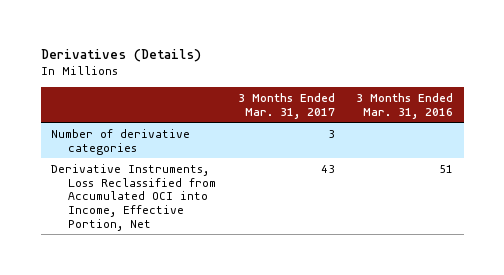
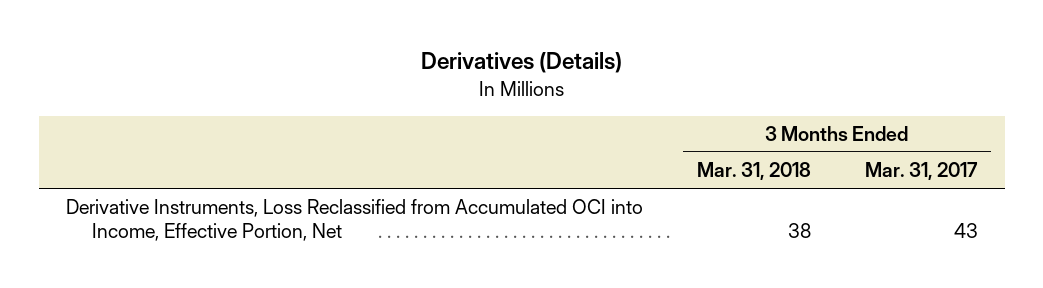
[355,93,453,119] 3 Months Ended Mar. 31, 2016 -> none
none -> [696,162,811,181] Mar. 31, 2018
[51,128,191,155] Number of derivative categories -> none

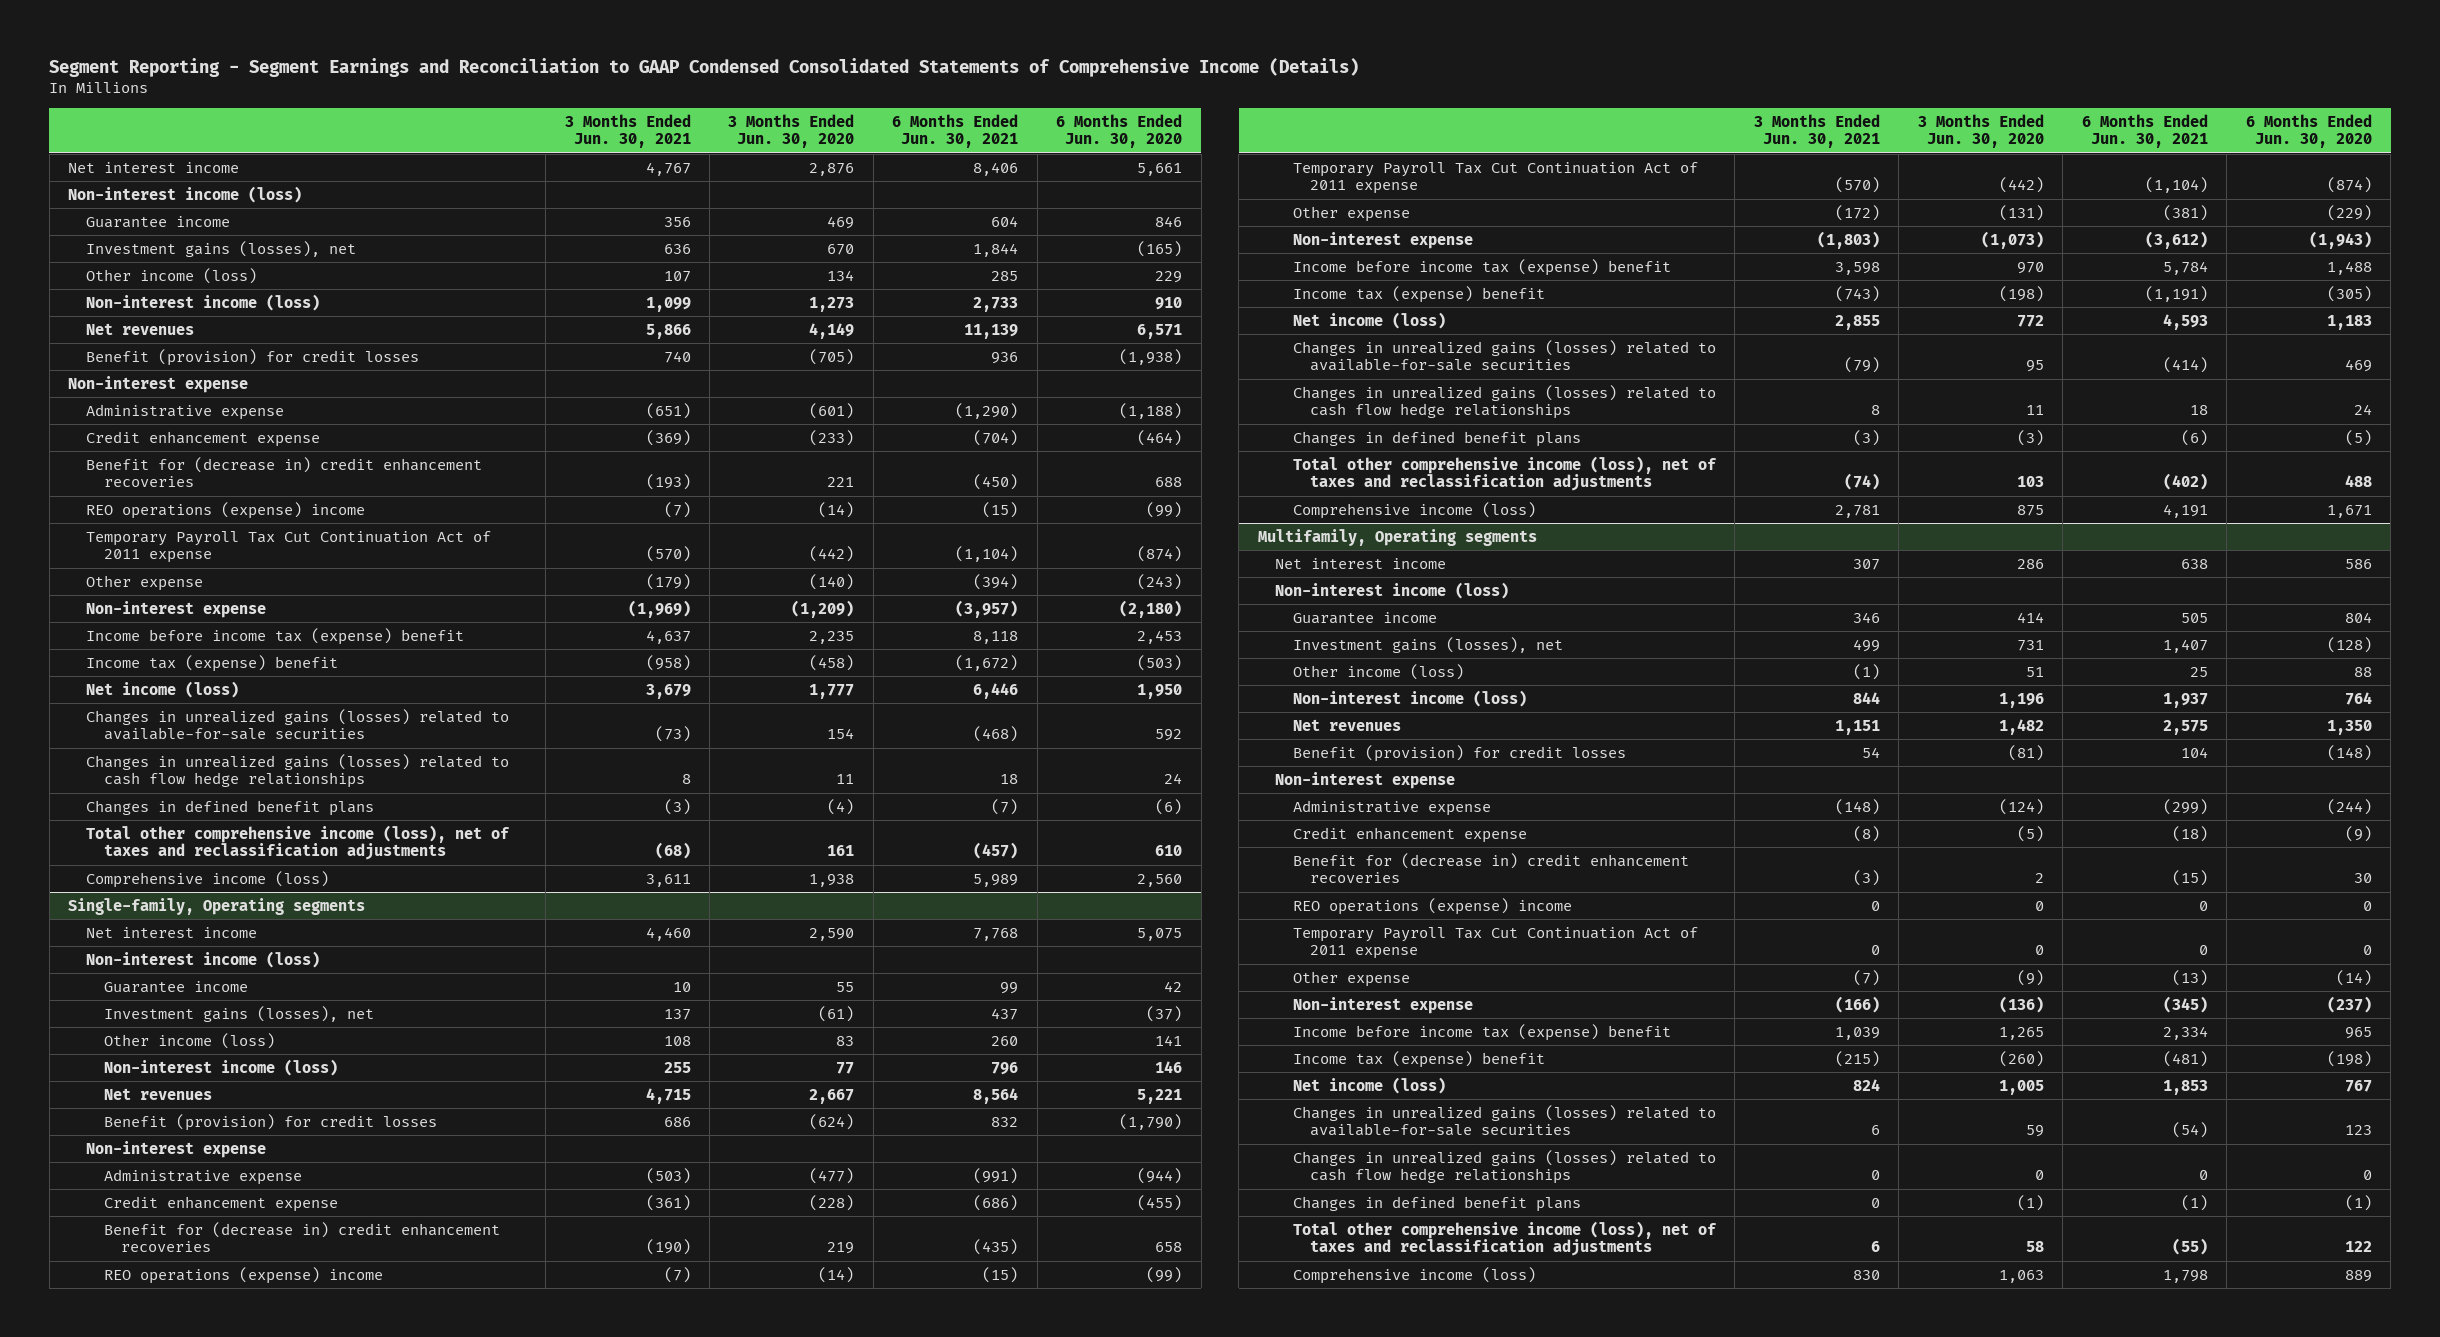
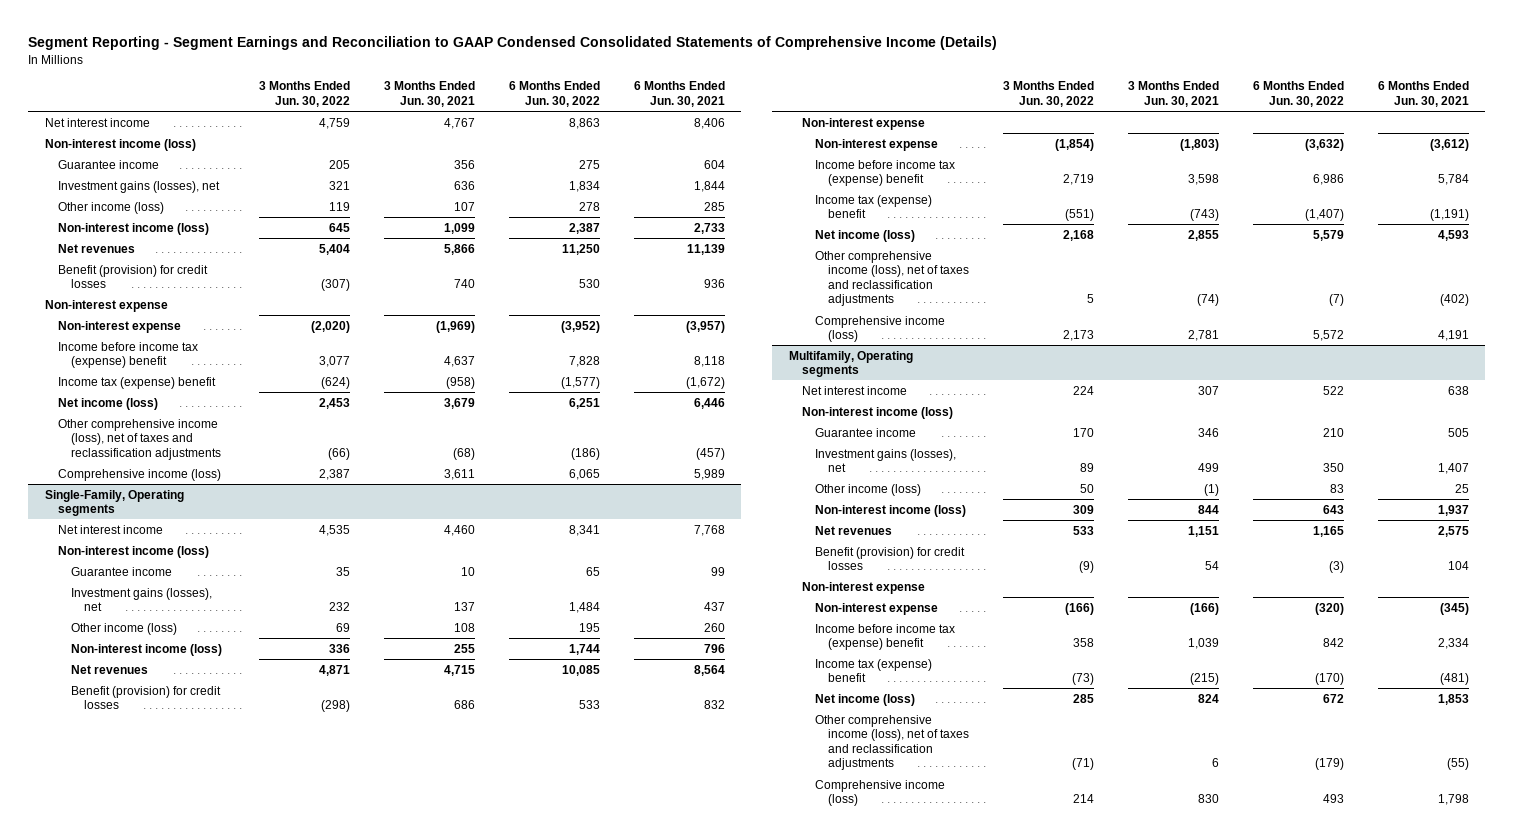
[728,113,855,149] 3 Months Ended Jun. 30, 2020 -> none
[1056,113,1183,149] 6 Months Ended Jun. 30, 2020 -> none
none -> [259,81,351,107] 3 Months Ended Jun. 30, 2022
none -> [508,81,600,107] 6 Months Ended Jun. 30, 2022
[85,403,284,420] Administrative expense -> none
[85,430,320,447] Credit enhancement expense -> none
[85,456,482,488] Benefit for (decrease in) credit enhancement recoveries -> none
[85,501,365,519] REO operations (expense) income -> none
[85,530,491,564] Temporary Payroll Tax Cut Continuation Act of 2011 expense -> none
[85,574,203,591] Other expense -> none
[85,708,509,741] Changes in unrealized gains (losses) related to available-for-sale securities -> none
[85,753,509,789] Changes in unrealized gains (losses) related to cash flow hedge relationships -> none
[85,799,374,816] Changes in defined benefit plans -> none
[85,824,510,861] Total other comprehensive income (loss), net of taxes and reclassification adjustments -> [58,418,222,460] Other comprehensive income (loss), net of taxes and reclassification adjustments
[68,897,366,915] Single-family, Operating segments -> [44,489,184,517] Single-Family, Operating segments
[103,1168,302,1185] Administrative expense -> none
[103,1195,338,1212] Credit enhancement expense -> none
[103,1221,500,1253] Benefit for (decrease in) credit enhancement recoveries -> none
[103,1266,383,1284] REO operations (expense) income -> none
[1292,161,1698,195] Temporary Payroll Tax Cut Continuation Act of 2011 expense -> none
[1292,205,1410,222] Other expense -> none
[1292,339,1716,372] Changes in unrealized gains (losses) related to available-for-sale securities -> none
[1292,384,1716,420] Changes in unrealized gains (losses) related to cash flow hedge relationships -> none
[1292,430,1581,447] Changes in defined benefit plans -> none
[1292,455,1717,492] Total other comprehensive income (loss), net of taxes and reclassification adjustments -> [815,250,970,307] Other comprehensive income (loss), net of taxes and reclassification adjustments
[1292,799,1491,816] Administrative expense -> none
[1292,826,1527,843] Credit enhancement expense -> none
[1292,852,1689,884] Benefit for (decrease in) credit enhancement recoveries -> none
[1292,897,1572,915] REO operations (expense) income -> none
[1292,926,1698,960] Temporary Payroll Tax Cut Continuation Act of 2011 expense -> none
[1292,970,1410,987] Other expense -> none
[1292,1104,1716,1137] Changes in unrealized gains (losses) related to available-for-sale securities -> none
[1292,1149,1716,1185] Changes in unrealized gains (losses) related to cash flow hedge relationships -> none
[1292,1195,1581,1212] Changes in defined benefit plans -> none
[1292,1220,1717,1257] Total other comprehensive income (loss), net of taxes and reclassification adjustments -> [815,714,970,771] Other comprehensive income (loss), net of taxes and reclassification adjustments

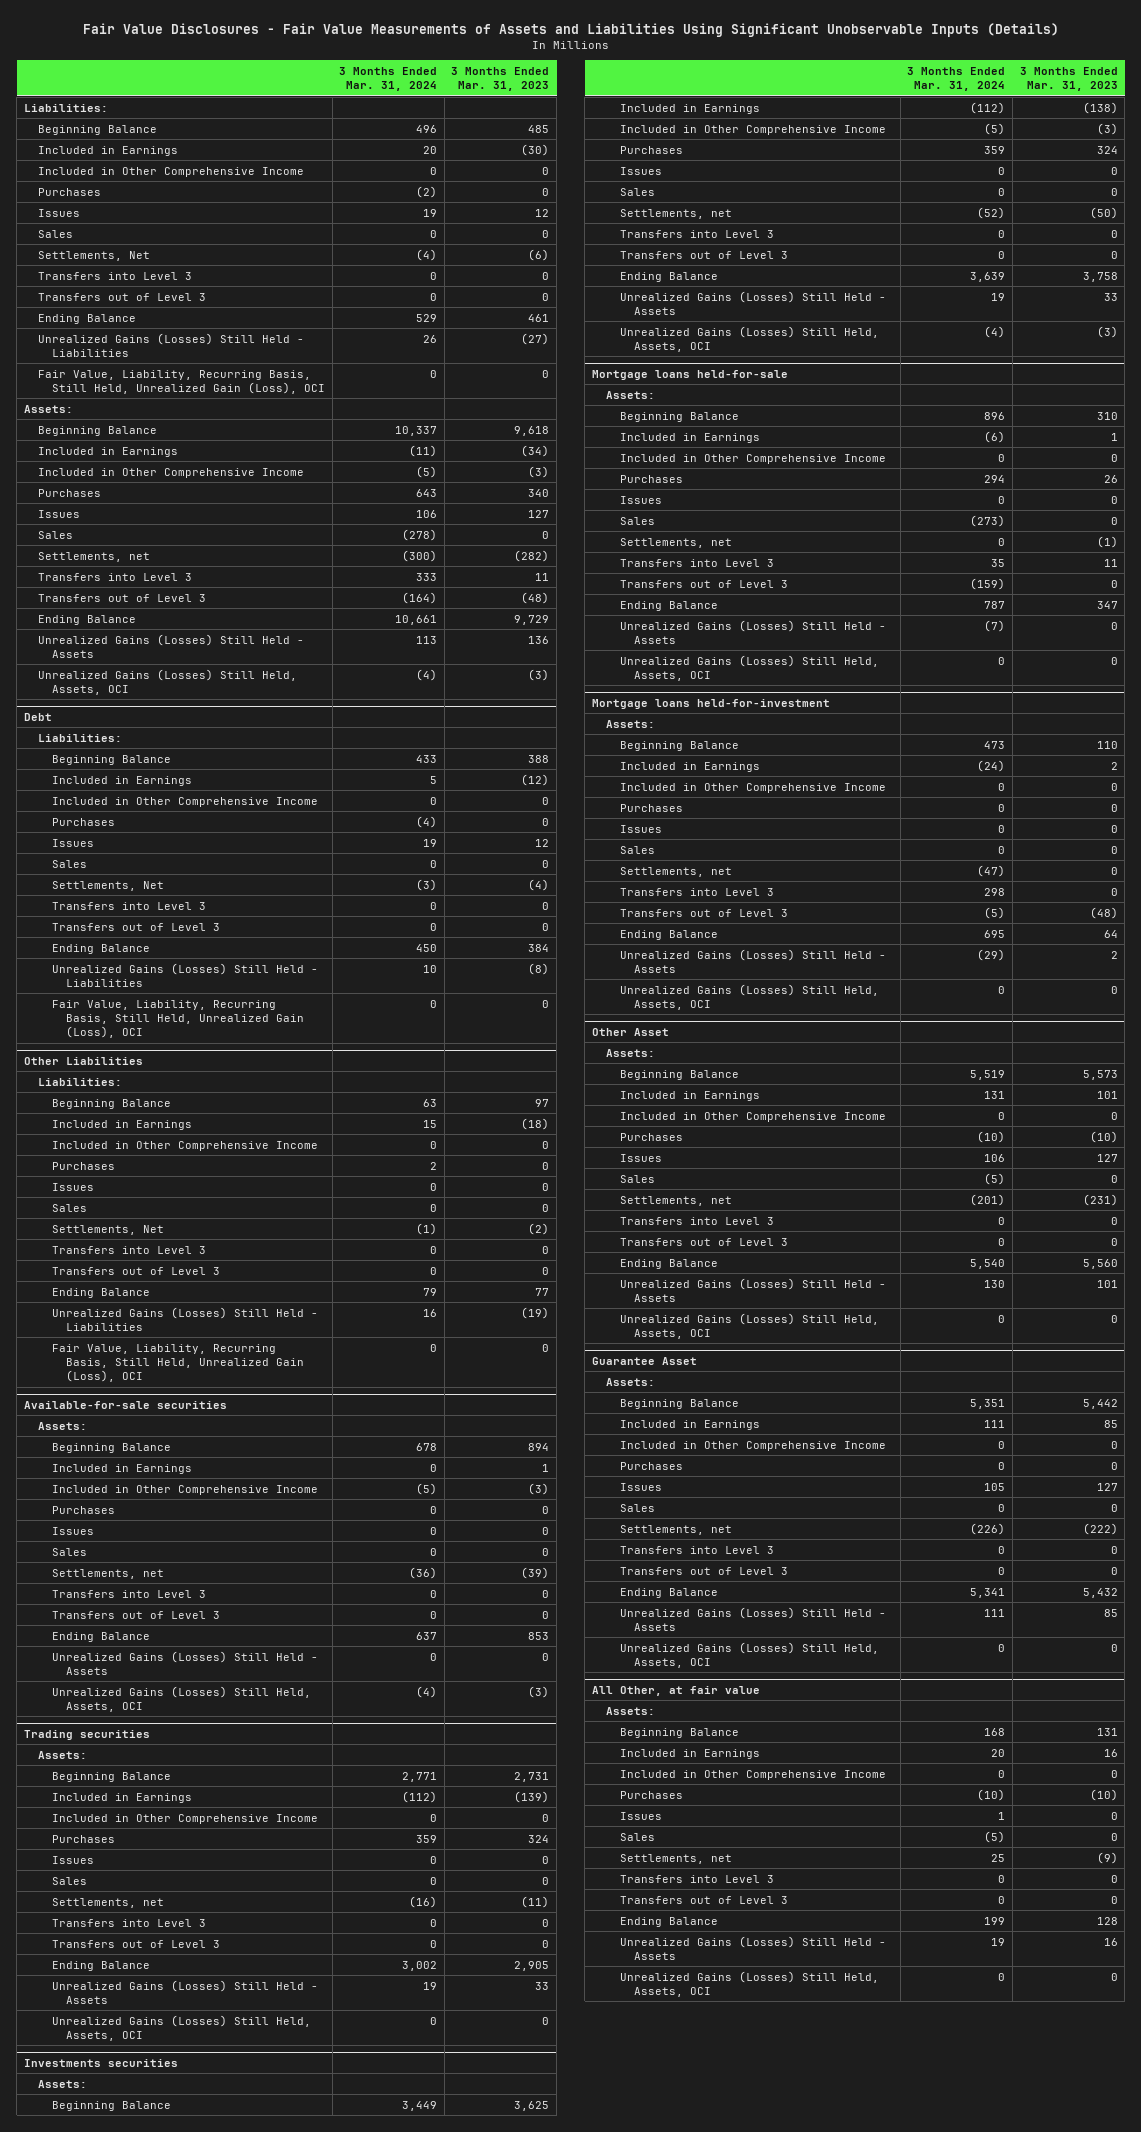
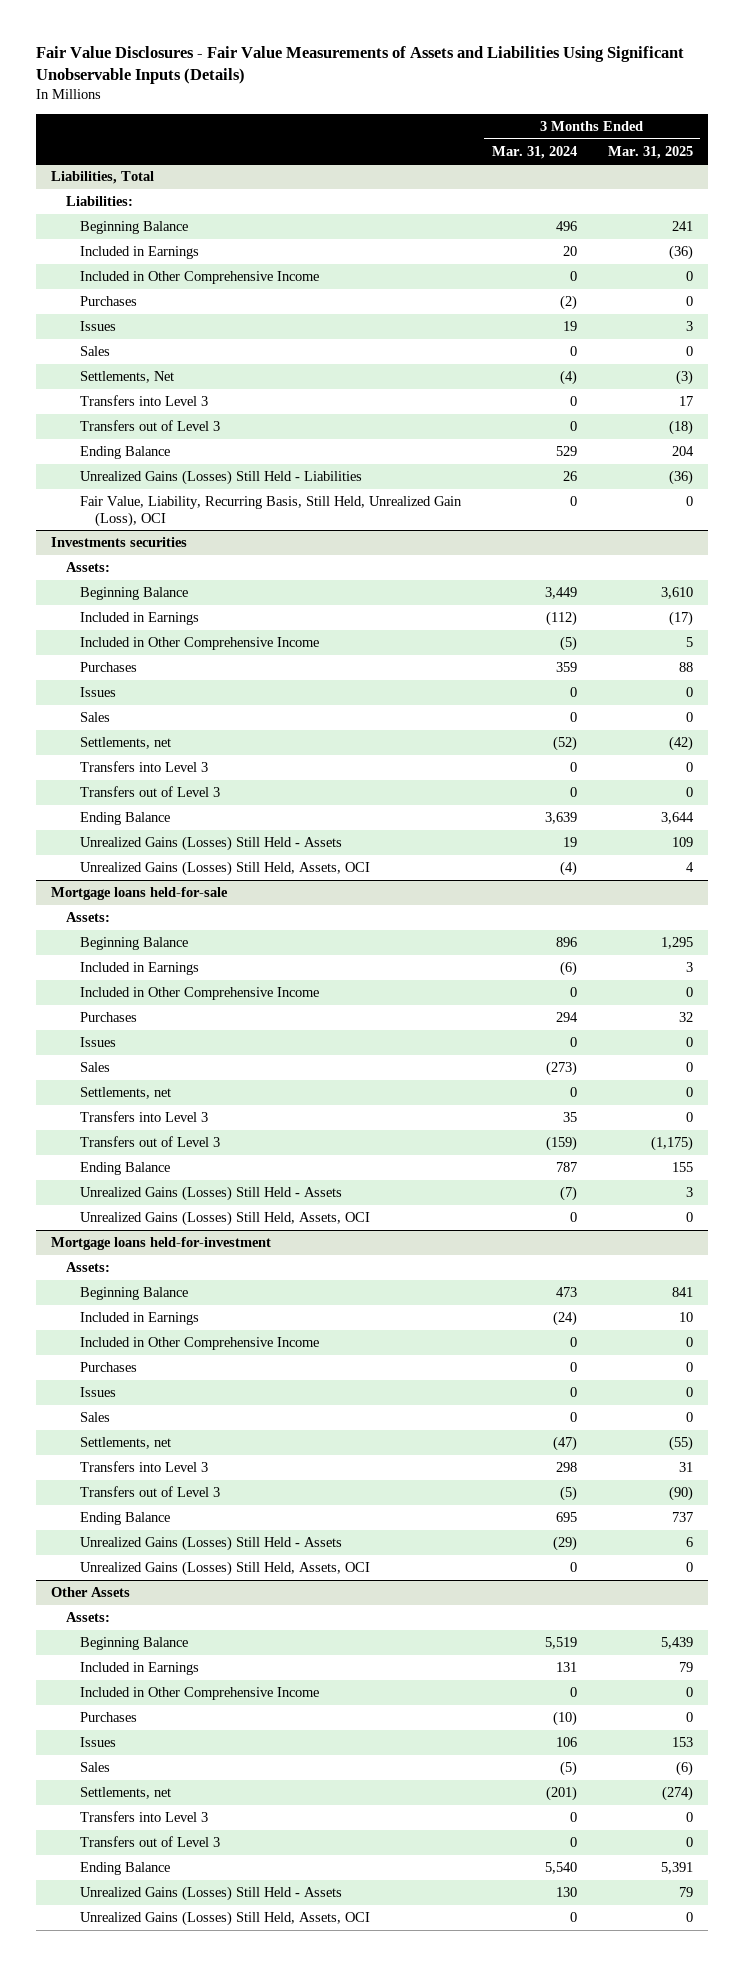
[451,67,550,92] 3 Months Ended Mar. 31, 2023 -> none
none -> [607,145,693,159] Mar. 31, 2025
none -> [51,171,155,185] Liabilities, Total
[23,404,73,413] Assets: -> none
[37,425,157,436] Beginning Balance -> none
[37,446,178,457] Included in Earnings -> none
[37,467,304,478] Included in Other Comprehensive Income -> none
[37,488,101,497] Purchases -> none
[37,509,80,518] Issues -> none
[37,530,73,539] Sales -> none
[37,551,150,562] Settlements, net -> none
[37,572,192,581] Transfers into Level 3 -> none
[37,593,206,602] Transfers out of Level 3 -> none
[37,614,136,625] Ending Balance -> none
[37,633,304,659] Unrealized Gains (Losses) Still Held - Assets -> none
[37,668,297,696] Unrealized Gains (Losses) Still Held, Assets, OCI -> none
[23,712,52,721] Debt -> none
[37,733,122,742] Liabilities: -> none
[51,754,171,765] Beginning Balance -> none
[51,775,192,786] Included in Earnings -> none
[51,796,318,807] Included in Other Comprehensive Income -> none
[51,817,115,826] Purchases -> none
[51,838,94,847] Issues -> none
[51,859,87,868] Sales -> none
[51,880,164,891] Settlements, Net -> none
[51,901,206,910] Transfers into Level 3 -> none
[51,922,220,931] Transfers out of Level 3 -> none
[51,943,150,954] Ending Balance -> none
[51,962,318,988] Unrealized Gains (Losses) Still Held - Liabilities -> none
[51,999,304,1039] Fair Value, Liability, Recurring Basis, Still Held, Unrealized Gain (Loss), OCI -> none
[23,1056,143,1065] Other Liabilities -> none
[37,1077,122,1086] Liabilities: -> none
[51,1098,171,1109] Beginning Balance -> none
[51,1119,192,1130] Included in Earnings -> none
[51,1140,318,1151] Included in Other Comprehensive Income -> none
[51,1161,115,1170] Purchases -> none
[51,1182,94,1191] Issues -> none
[51,1203,87,1212] Sales -> none
[51,1224,164,1235] Settlements, Net -> none
[51,1245,206,1254] Transfers into Level 3 -> none
[51,1266,220,1275] Transfers out of Level 3 -> none
[51,1287,150,1298] Ending Balance -> none
[51,1306,318,1332] Unrealized Gains (Losses) Still Held - Liabilities -> none
[51,1343,304,1383] Fair Value, Liability, Recurring Basis, Still Held, Unrealized Gain (Loss), OCI -> none
[23,1400,227,1409] Available-for-sale securities -> none
[37,1421,87,1430] Assets: -> none
[51,1442,171,1453] Beginning Balance -> none
[51,1463,192,1474] Included in Earnings -> none
[51,1484,318,1495] Included in Other Comprehensive Income -> none
[51,1505,115,1514] Purchases -> none
[51,1526,94,1535] Issues -> none
[51,1547,87,1556] Sales -> none
[51,1568,164,1579] Settlements, net -> none
[51,1589,206,1598] Transfers into Level 3 -> none
[51,1610,220,1619] Transfers out of Level 3 -> none
[51,1631,150,1642] Ending Balance -> none
[51,1650,318,1676] Unrealized Gains (Losses) Still Held - Assets -> none
[51,1685,311,1713] Unrealized Gains (Losses) Still Held, Assets, OCI -> none
[23,1729,150,1740] Trading securities -> none
[37,1750,87,1759] Assets: -> none
[51,1771,171,1782] Beginning Balance -> none
[51,1792,192,1803] Included in Earnings -> none
[51,1813,318,1824] Included in Other Comprehensive Income -> none
[51,1834,115,1843] Purchases -> none
[51,1855,94,1864] Issues -> none
[51,1876,87,1885] Sales -> none
[51,1897,164,1908] Settlements, net -> none
[51,1918,206,1927] Transfers into Level 3 -> none
[51,1939,220,1948] Transfers out of Level 3 -> none
[51,1960,150,1971] Ending Balance -> none
[51,1979,318,2005] Unrealized Gains (Losses) Still Held - Assets -> none
[51,2014,311,2042] Unrealized Gains (Losses) Still Held, Assets, OCI -> none
[591,1027,669,1036] Other Asset -> [51,1587,131,1598] Other Assets
[591,1356,697,1365] Guarantee Asset -> none
[605,1377,655,1386] Assets: -> none
[620,1398,740,1409] Beginning Balance -> none
[620,1419,761,1430] Included in Earnings -> none
[620,1440,887,1451] Included in Other Comprehensive Income -> none
[620,1461,684,1470] Purchases -> none
[620,1482,663,1491] Issues -> none
[620,1503,656,1512] Sales -> none
[620,1524,733,1535] Settlements, net -> none
[620,1545,775,1554] Transfers into Level 3 -> none
[620,1566,789,1575] Transfers out of Level 3 -> none
[620,1587,719,1598] Ending Balance -> none
[620,1606,887,1632] Unrealized Gains (Losses) Still Held - Assets -> none
[620,1641,880,1669] Unrealized Gains (Losses) Still Held, Assets, OCI -> none
[591,1685,760,1696] All Other, at fair value -> none
[605,1706,655,1715] Assets: -> none
[620,1727,740,1738] Beginning Balance -> none
[620,1748,761,1759] Included in Earnings -> none
[620,1769,887,1780] Included in Other Comprehensive Income -> none
[620,1790,684,1799] Purchases -> none
[620,1811,663,1820] Issues -> none
[620,1832,656,1841] Sales -> none
[620,1853,733,1864] Settlements, net -> none
[620,1874,775,1883] Transfers into Level 3 -> none
[620,1895,789,1904] Transfers out of Level 3 -> none
[620,1916,719,1927] Ending Balance -> none
[620,1935,887,1961] Unrealized Gains (Losses) Still Held - Assets -> none
[620,1970,880,1998] Unrealized Gains (Losses) Still Held, Assets, OCI -> none

